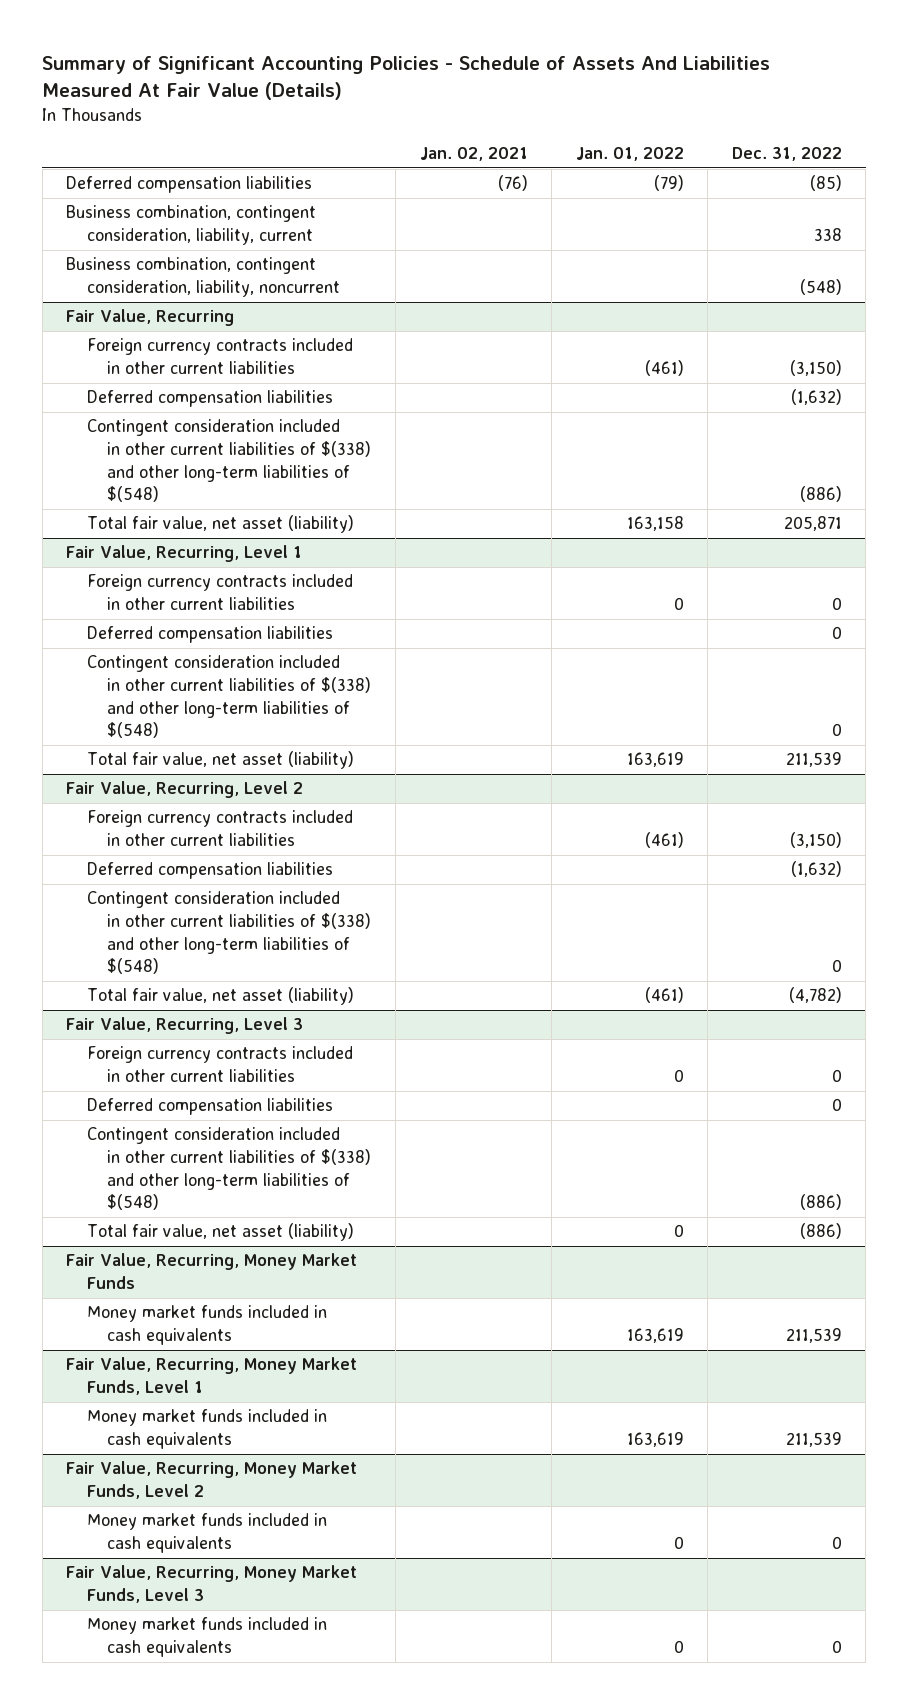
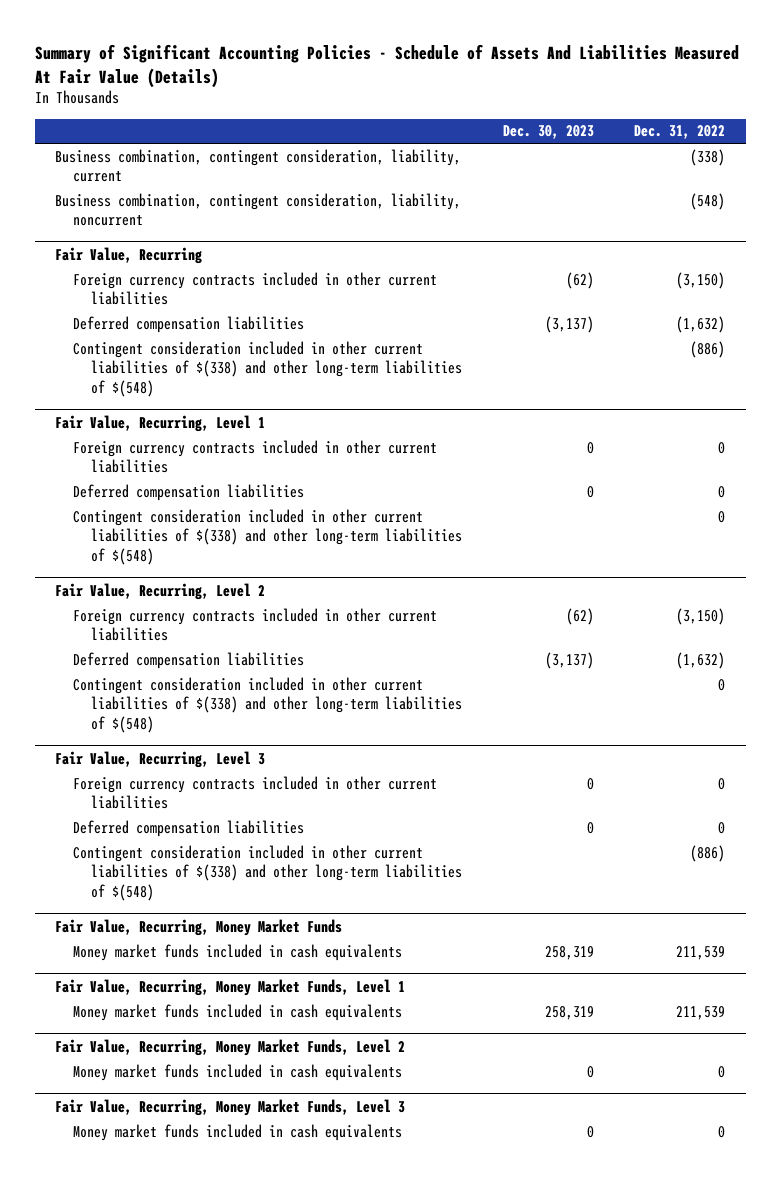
[419,147,528,162] Jan. 02, 2021 -> none
[575,147,684,162] Jan. 01, 2022 -> none
none -> [502,125,594,140] Dec. 30, 2023
[66,176,313,194] Deferred compensation liabilities -> none
[813,228,842,242] 338 -> [690,148,726,166] (338)
[86,515,354,534] Total fair value, net asset (liability) -> none
[86,751,354,770] Total fair value, net asset (liability) -> none
[86,987,354,1006] Total fair value, net asset (liability) -> none
[86,1223,354,1242] Total fair value, net asset (liability) -> none

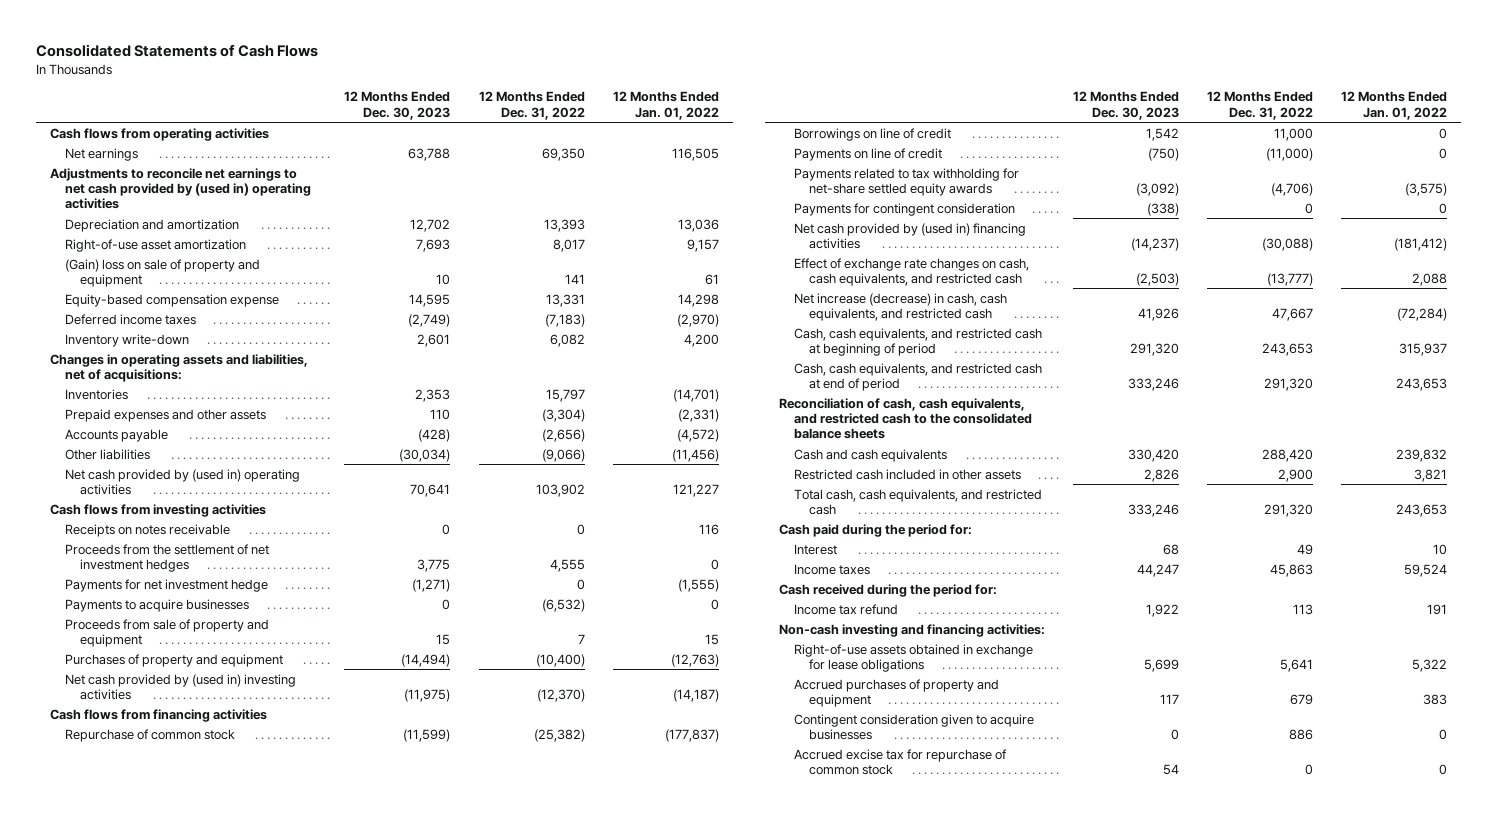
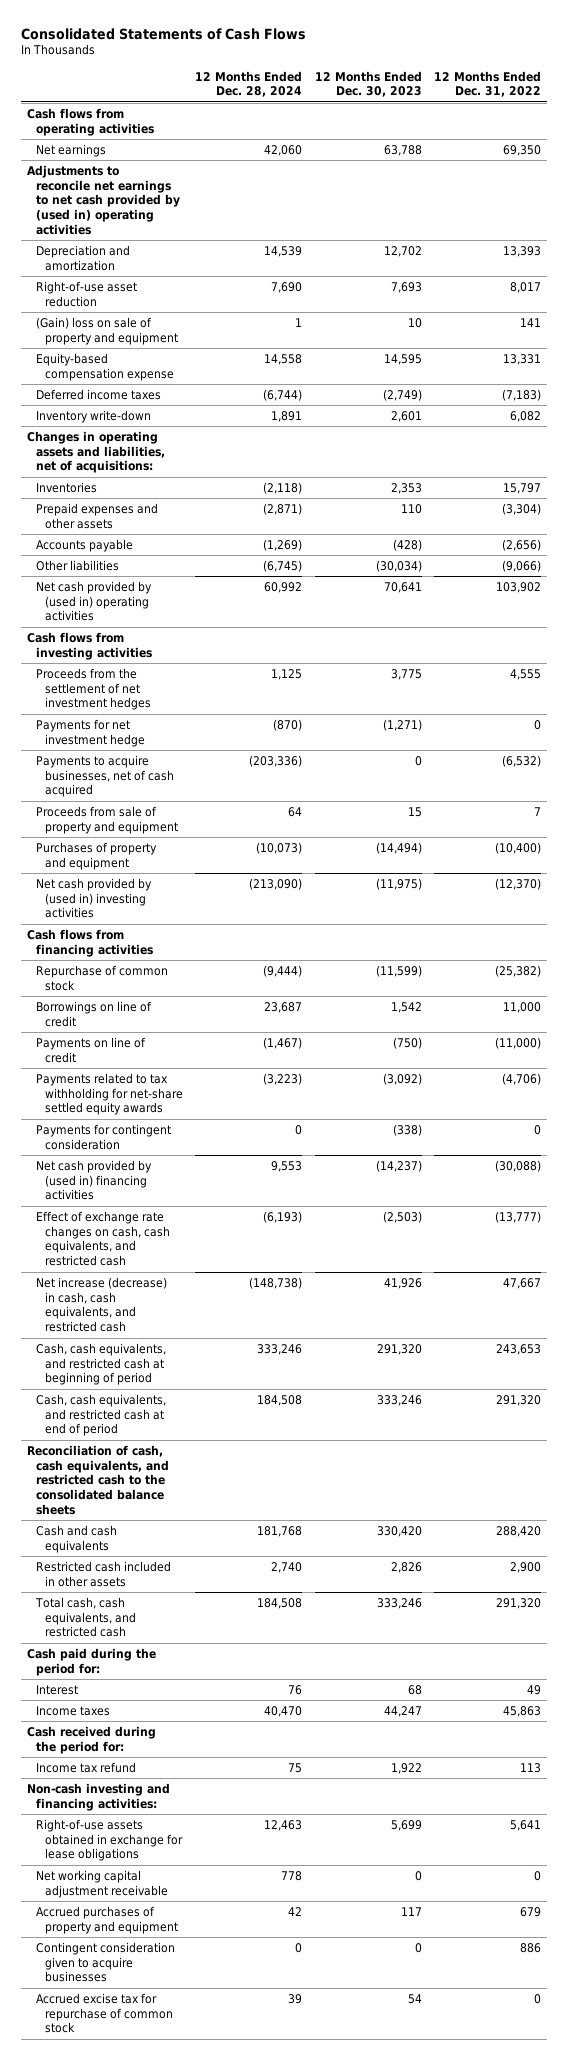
[612,91,719,120] 12 Months Ended Jan. 01, 2022 -> none
none -> [195,70,303,98] 12 Months Ended Dec. 28, 2024
[65,238,247,252] Right-of-use asset amortization -> [35,280,137,307] Right-of-use asset reduction
[65,523,231,537] Receipts on notes receivable -> none
[65,598,250,612] Payments to acquire businesses -> [35,754,174,798] Payments to acquire businesses, net of cash acquired
none -> [35,1869,168,1898] Net working capital adjustment receivable

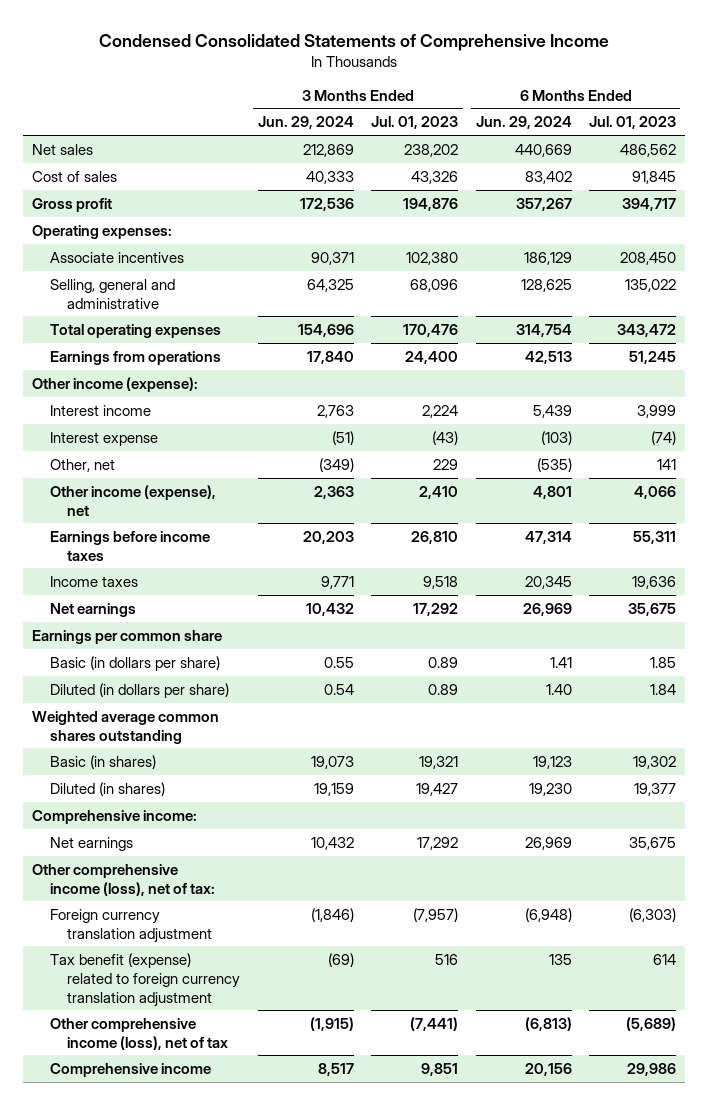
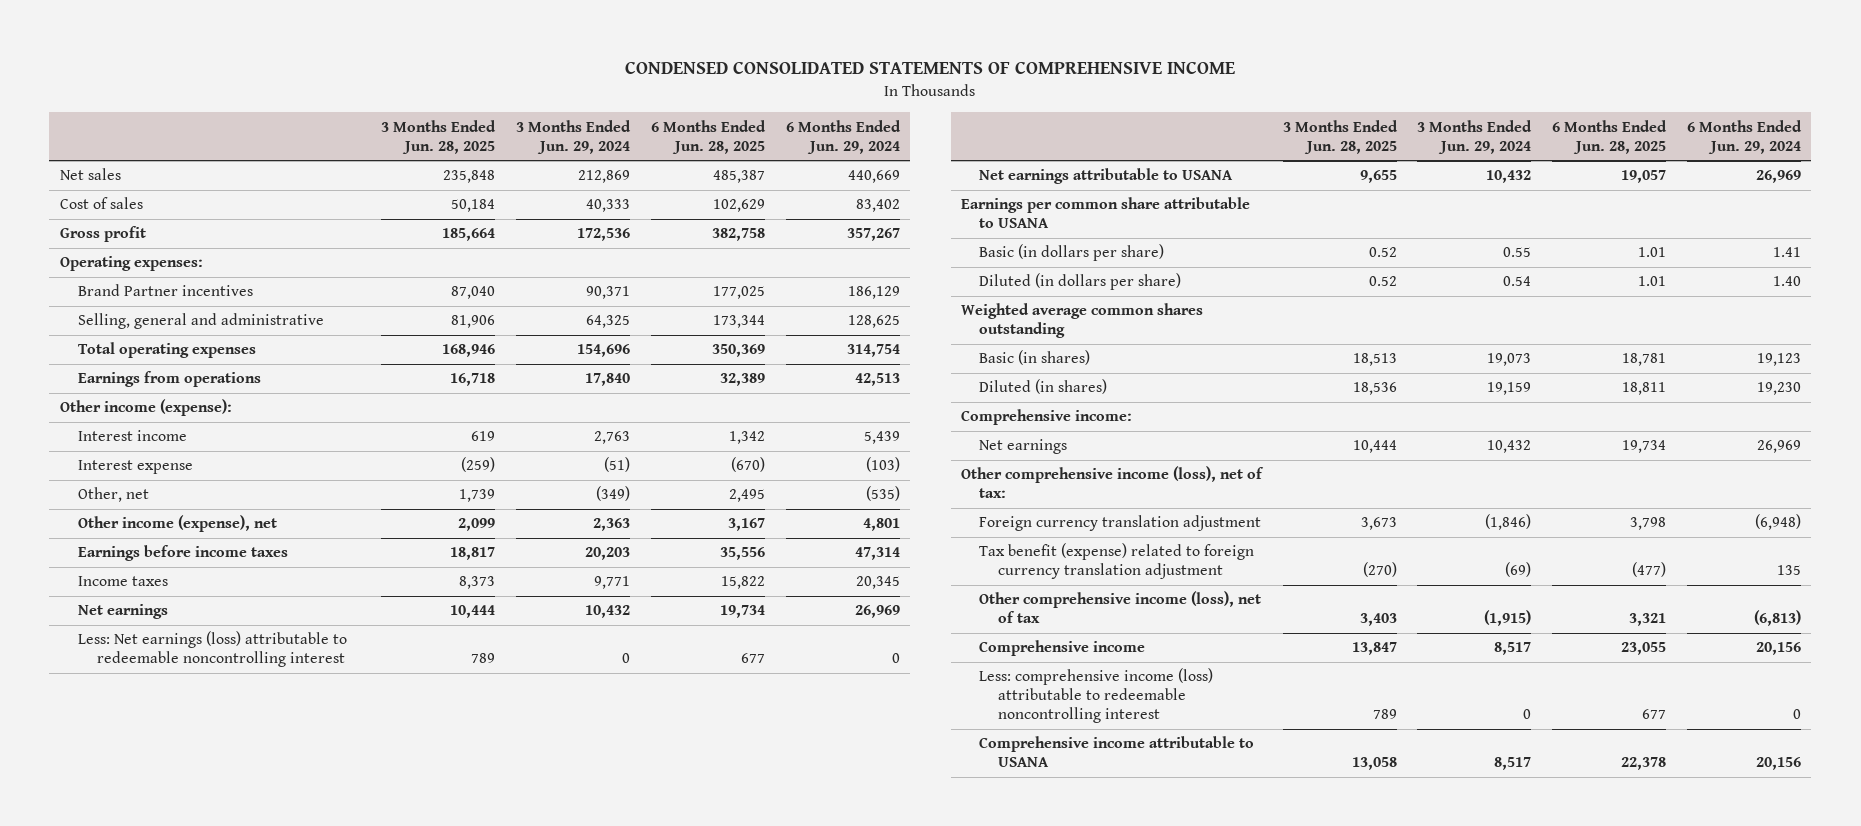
[98,33,609,51] Condensed Consolidated Statements of Comprehensive Income -> [625,61,1236,75] CONDENSED CONSOLIDATED STATEMENTS OF COMPREHENSIVE INCOME
[371,116,459,130] Jul. 01, 2023 -> none
[588,116,676,130] Jul. 01, 2023 -> none
none -> [381,119,497,154] 3 Months Ended Jun. 28, 2025
none -> [650,119,766,154] 6 Months Ended Jun. 28, 2025
[49,251,184,263] Associate incentives -> [78,284,254,297] Brand Partner incentives
none -> [78,631,348,668] Less: Net earnings (loss) attributable to redeemable noncontrolling interest
none -> [979,168,1234,185] Net earnings attributable to USANA
[31,629,222,644] Earnings per common share -> [960,197,1250,229] Earnings per common share attributable to USANA
none -> [979,668,1214,724] Less: comprehensive income (loss) attributable to redeemable noncontrolling interest
none -> [979,736,1255,768] Comprehensive income attributable to USANA

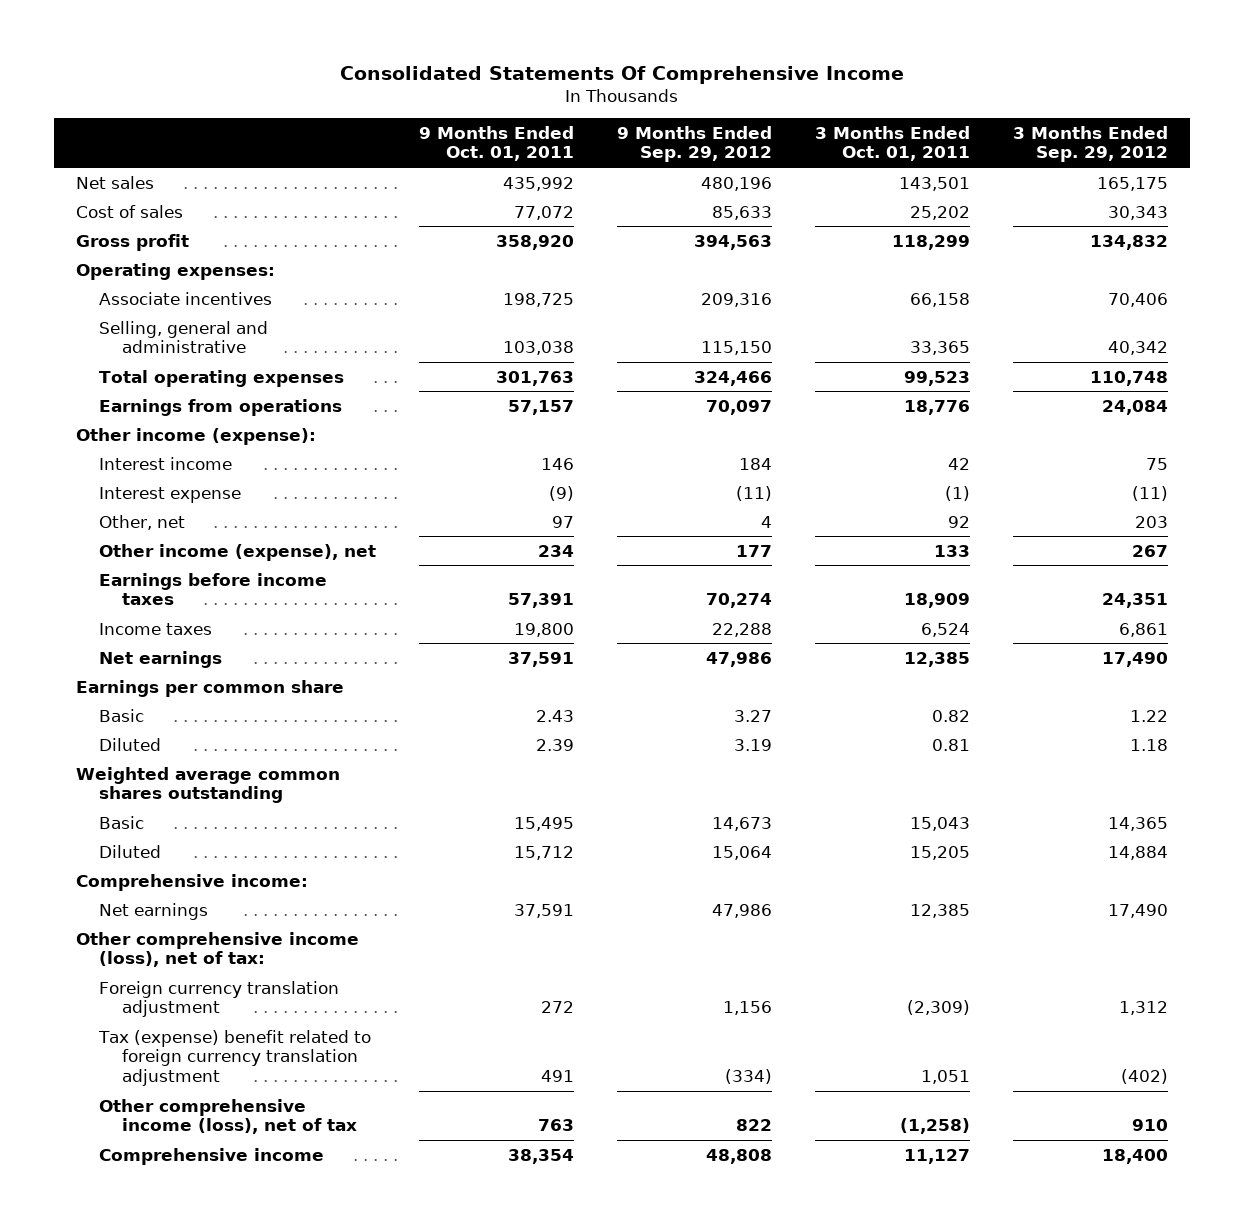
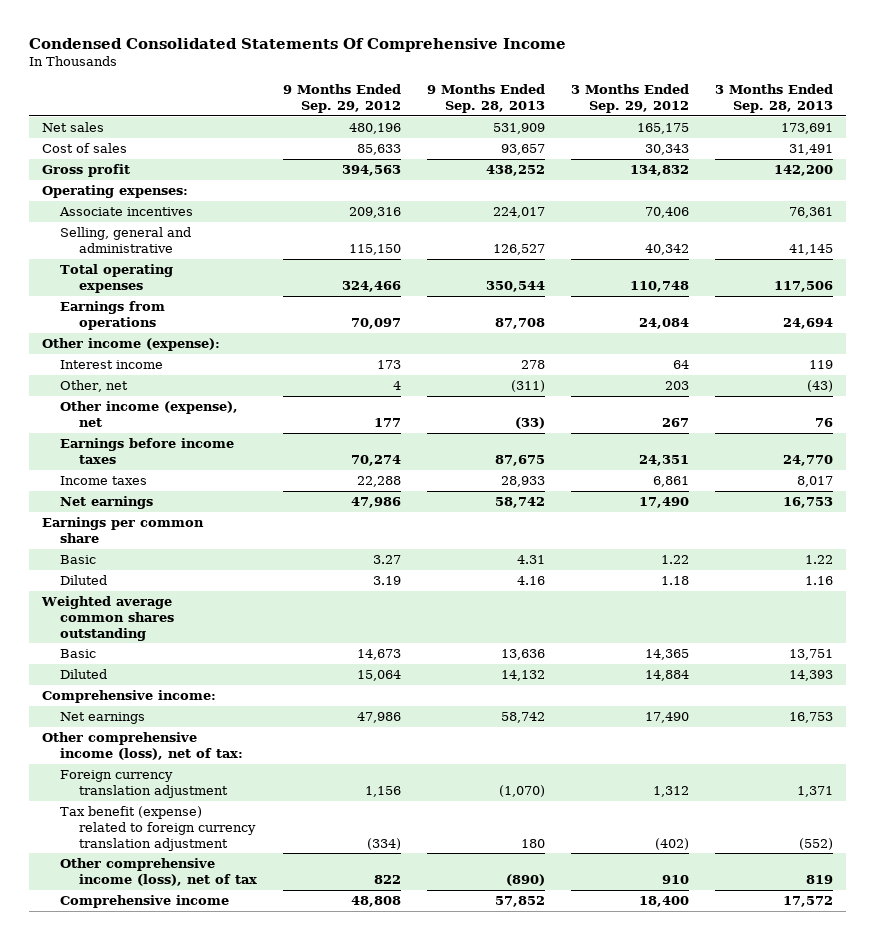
[339,65,904,84] Consolidated Statements Of Comprehensive Income -> [28,37,566,52] Condensed Consolidated Statements Of Comprehensive Income
[419,125,575,162] 9 Months Ended Oct. 01, 2011 -> none
[815,125,971,162] 3 Months Ended Oct. 01, 2011 -> none
none -> [427,84,546,113] 9 Months Ended Sep. 28, 2013
none -> [715,84,834,113] 3 Months Ended Sep. 28, 2013
[99,486,242,503] Interest expense -> none
[739,457,773,470] 184 -> [377,360,402,370] 173
[1146,457,1169,470] 75 -> [673,360,690,370] 64
[98,1029,372,1086] Tax (expense) benefit related to foreign currency translation adjustment -> [60,806,257,851] Tax benefit (expense) related to foreign currency translation adjustment

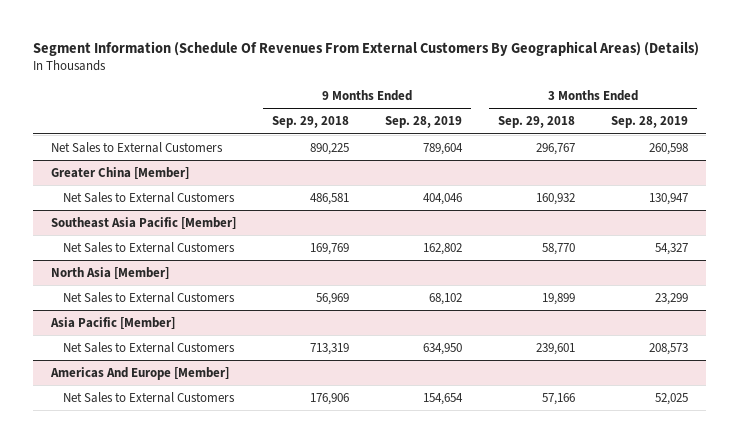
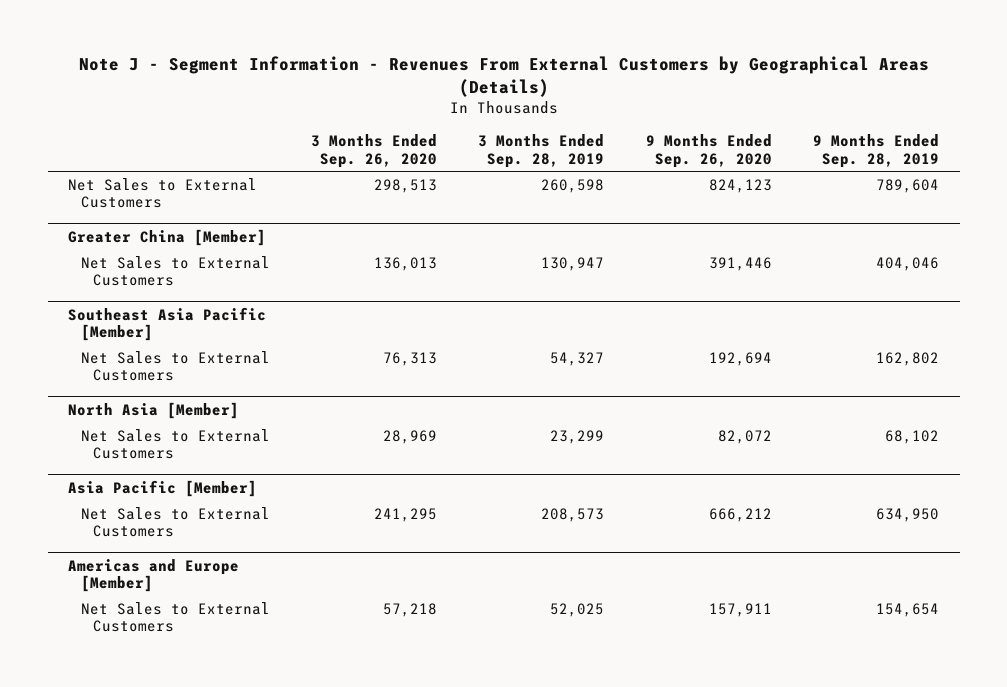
[32,40,699,56] Segment Information (Schedule Of Revenues From External Customers By Geographical Areas) (Details) -> [78,56,929,98] Note J - Segment Information - Revenues From External Customers by Geographical Areas (Details)
[271,116,349,129] Sep. 29, 2018 -> none
[497,116,575,129] Sep. 29, 2018 -> none
none -> [310,134,437,168] 3 Months Ended Sep. 26, 2020
none -> [645,134,772,168] 9 Months Ended Sep. 26, 2020
[49,366,229,380] Americas And Europe [Member] -> [68,558,240,593] Americas and Europe [Member]

